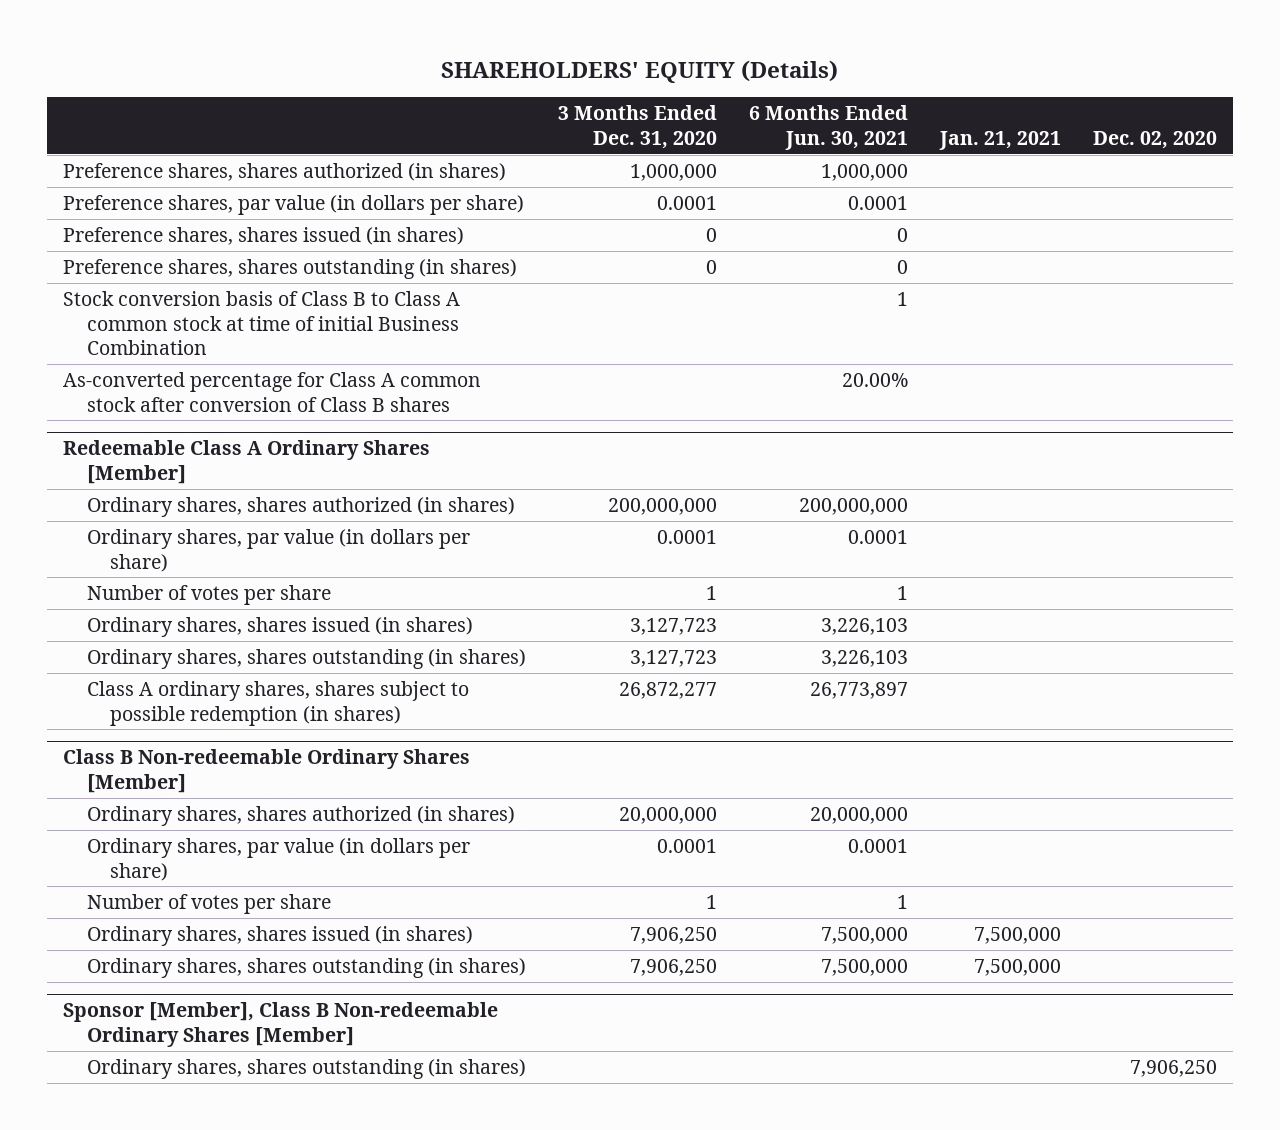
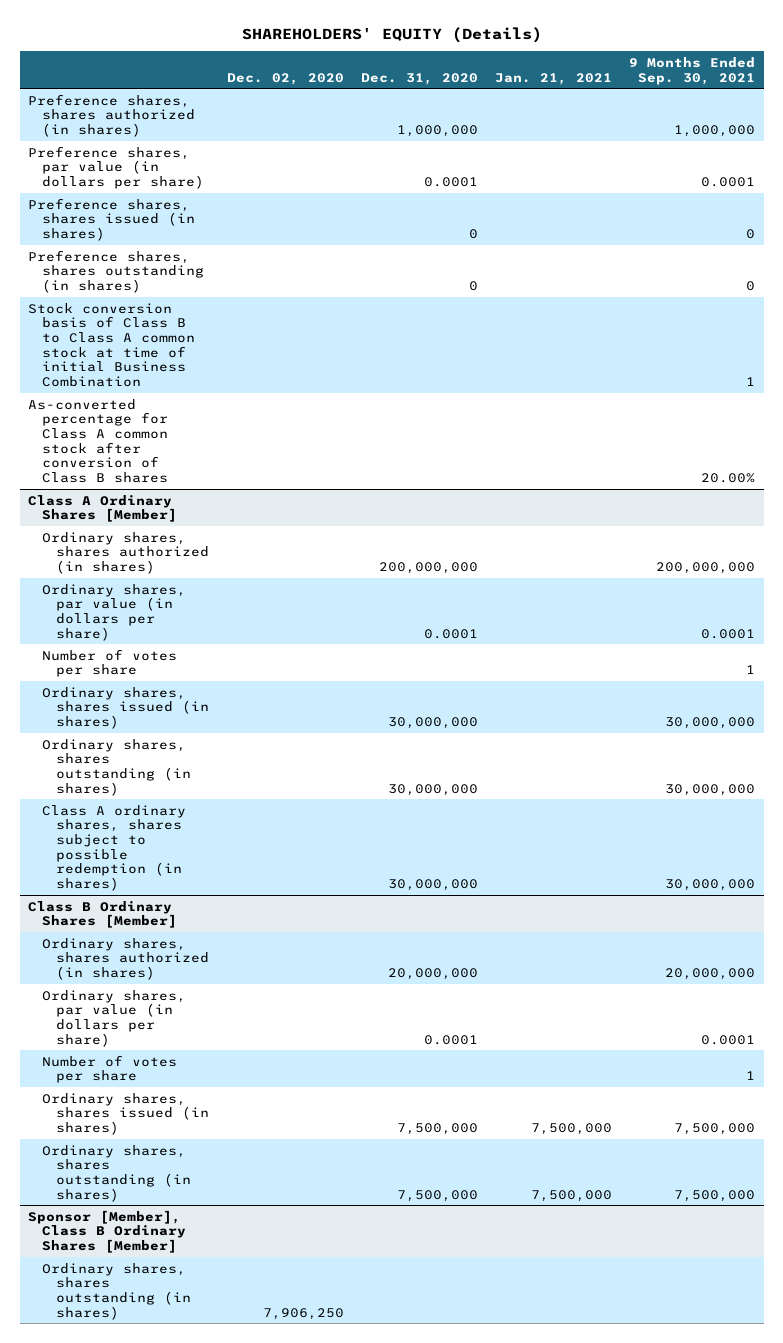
[557,105,717,149] 3 Months Ended Dec. 31, 2020 -> none
[749,105,909,150] 6 Months Ended Jun. 30, 2021 -> none
none -> [360,72,478,85] Dec. 31, 2020
none -> [629,56,756,85] 9 Months Ended Sep. 30, 2021
[63,440,431,484] Redeemable Class A Ordinary Shares [Member] -> [28,494,178,523] Class A Ordinary Shares [Member]
[63,749,471,793] Class B Non-redeemable Ordinary Shares [Member] -> [28,900,178,929] Class B Ordinary Shares [Member]
[63,1002,499,1047] Sponsor [Member], Class B Non-redeemable Ordinary Shares [Member] -> [28,1209,187,1253] Sponsor [Member], Class B Ordinary Shares [Member]

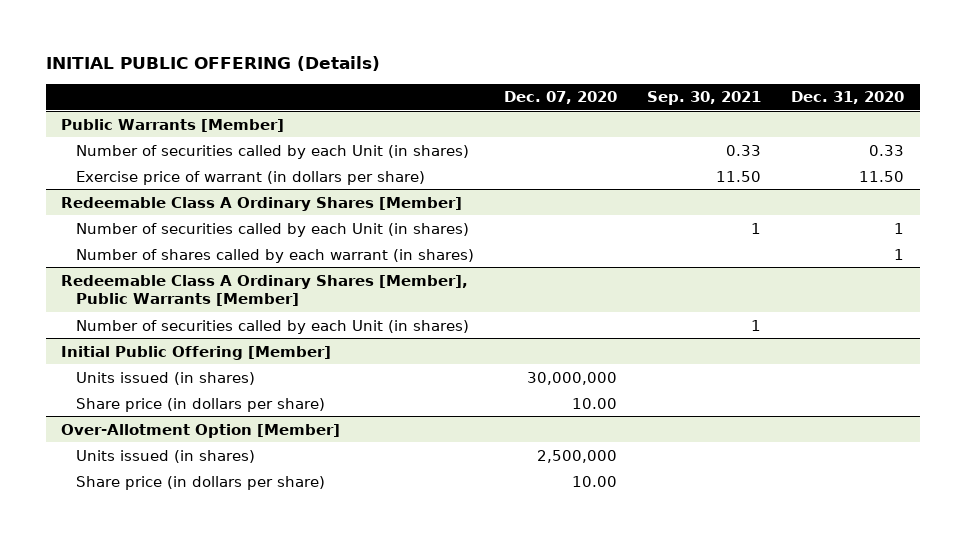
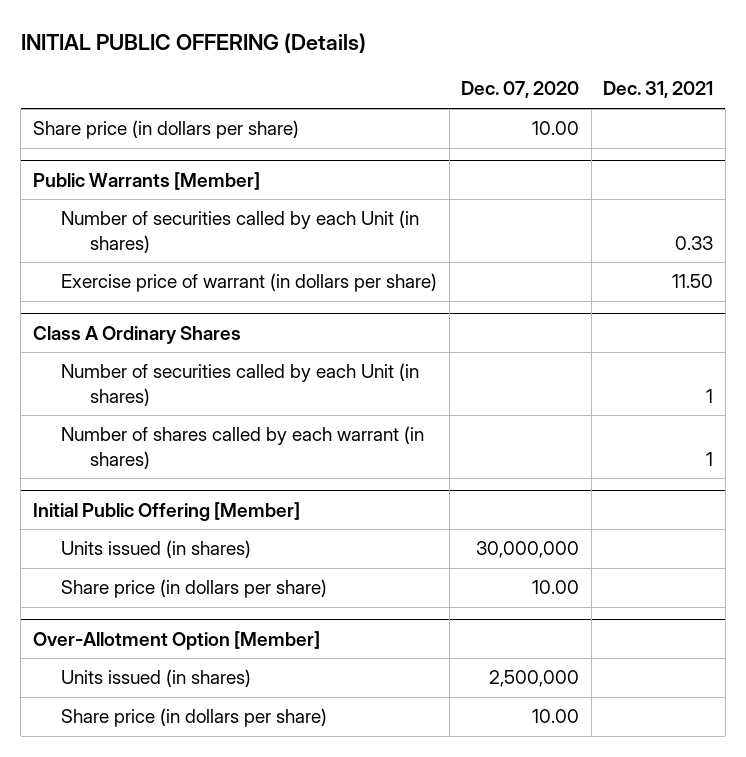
[647,91,762,106] Sep. 30, 2021 -> none
[791,91,905,105] Dec. 31, 2020 -> none
none -> [603,81,714,99] Dec. 31, 2021
none -> [32,120,299,140] Share price (in dollars per share)
[61,196,463,211] Redeemable Class A Ordinary Shares [Member] -> [32,325,241,344] Class A Ordinary Shares
[61,274,469,307] Redeemable Class A Ordinary Shares [Member], Public Warrants [Member] -> none
[75,319,469,334] Number of securities called by each Unit (in shares) -> none

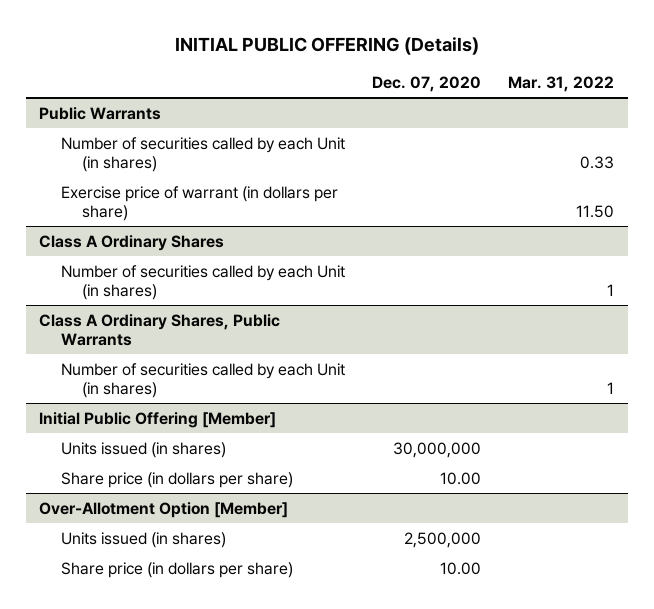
[603,81,714,99] Dec. 31, 2021 -> none
none -> [508,75,615,92] Mar. 31, 2022
[32,120,299,140] Share price (in dollars per share) -> none
[32,171,260,190] Public Warrants [Member] -> [39,106,162,120] Public Warrants
[61,426,425,469] Number of shares called by each warrant (in shares) -> none
none -> [39,313,281,346] Class A Ordinary Shares, Public Warrants
none -> [60,362,345,398] Number of securities called by each Unit (in shares)

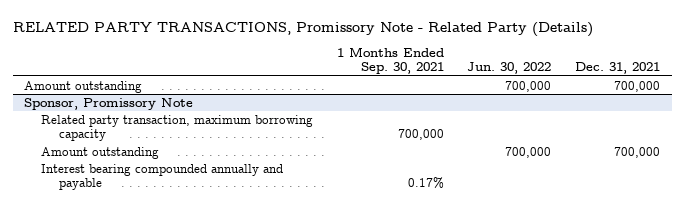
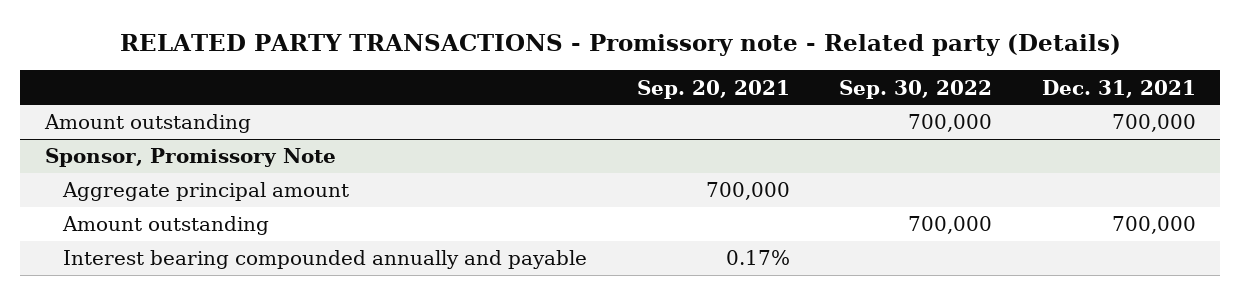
[12,21,593,37] RELATED PARTY TRANSACTIONS, Promissory Note - Related Party (Details) -> [120,33,1122,56] RELATED PARTY TRANSACTIONS - Promissory note - Related party (Details)
[336,46,444,75] 1 Months Ended Sep. 30, 2021 -> none
[467,62,552,75] Jun. 30, 2022 -> none
none -> [636,79,790,99] Sep. 20, 2021
none -> [839,79,993,99] Sep. 30, 2022
[41,114,314,142] Related party transaction, maximum borrowing capacity -> [61,182,349,202] Aggregate principal amount

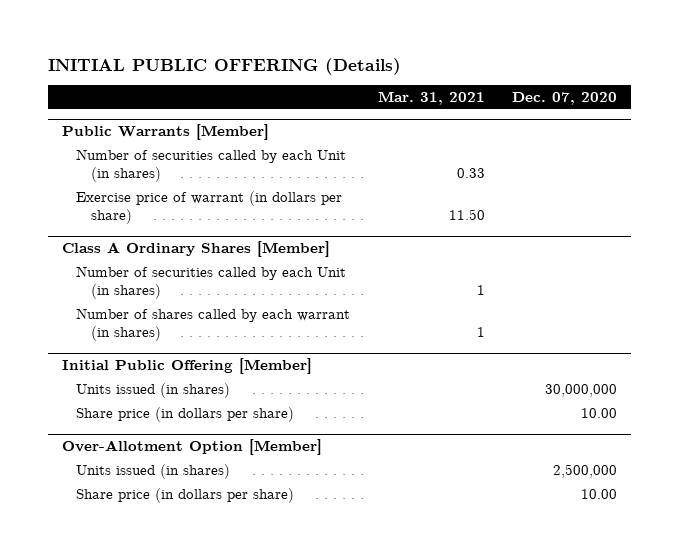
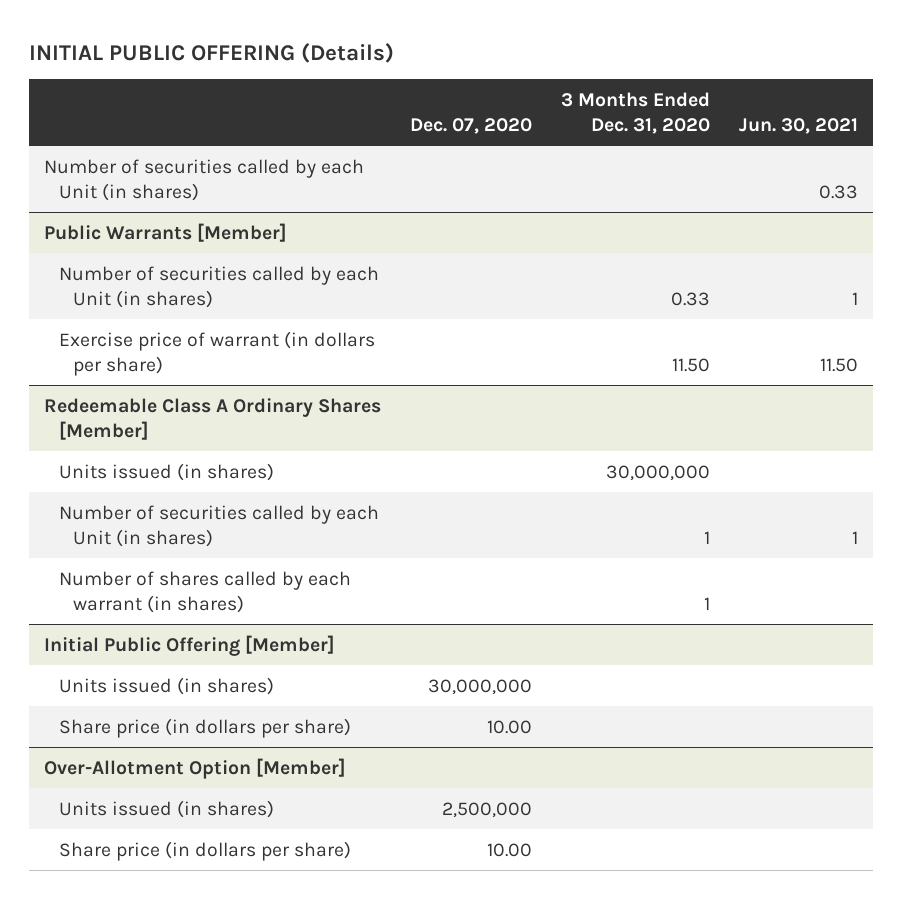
[377,90,485,105] Mar. 31, 2021 -> none
none -> [561,91,711,134] 3 Months Ended Dec. 31, 2020
none -> [739,117,859,134] Jun. 30, 2021
none -> [43,158,364,201] Number of securities called by each Unit (in shares)
[61,240,330,257] Class A Ordinary Shares [Member] -> [43,397,381,440] Redeemable Class A Ordinary Shares [Member]
none -> [58,462,274,481] Units issued (in shares)

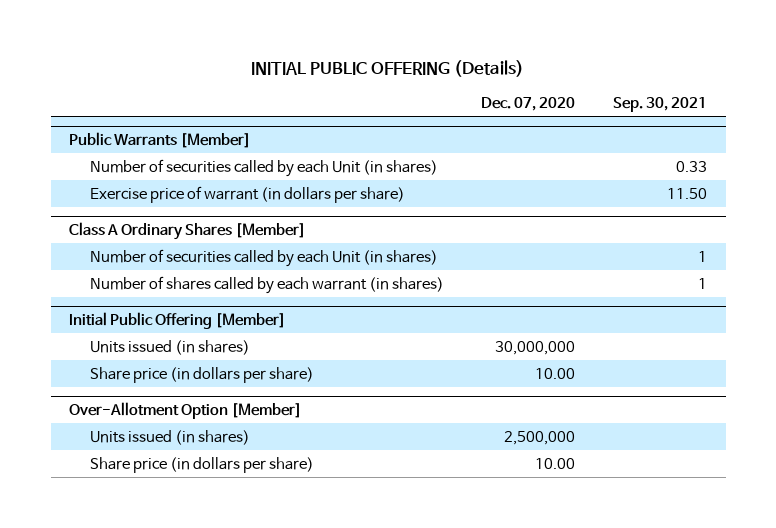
[561,91,711,134] 3 Months Ended Dec. 31, 2020 -> none
[739,117,859,134] Jun. 30, 2021 -> none
none -> [613,96,708,112] Sep. 30, 2021
[43,158,364,201] Number of securities called by each Unit (in shares) -> none
[58,462,274,481] Units issued (in shares) -> none
[43,397,381,440] Redeemable Class A Ordinary Shares [Member] -> [69,222,307,241] Class A Ordinary Shares [Member]

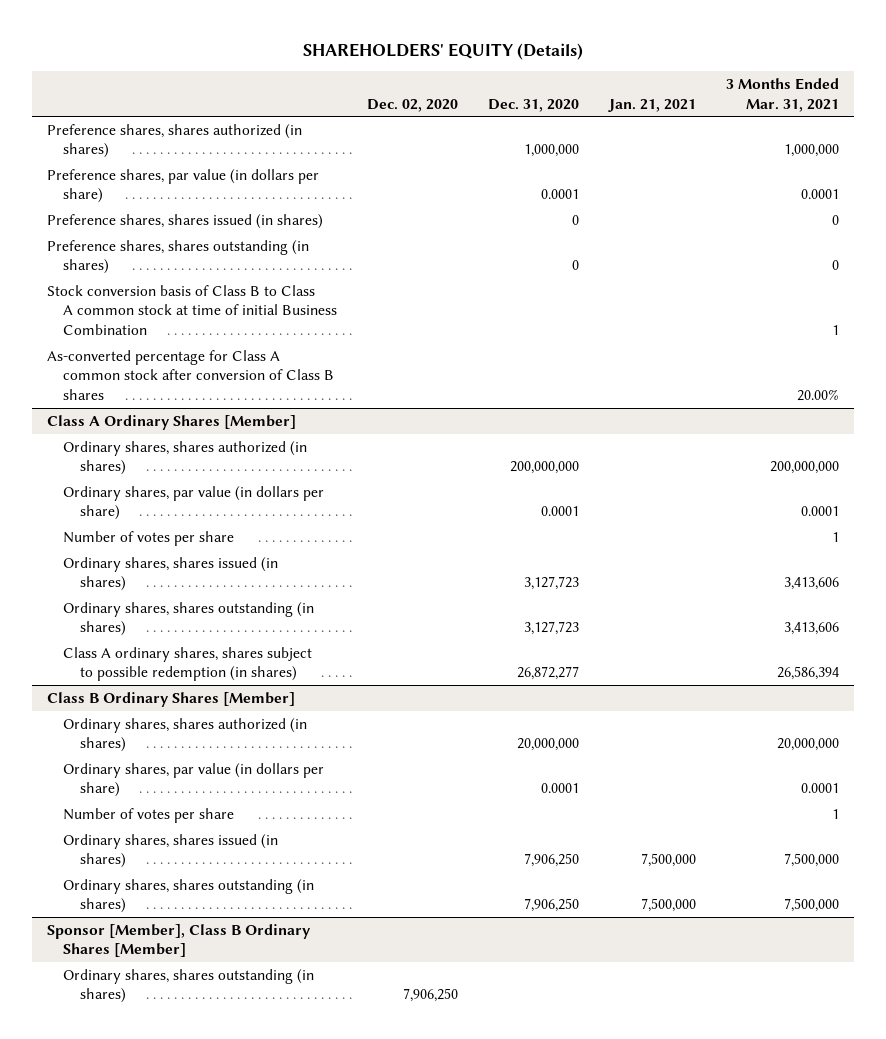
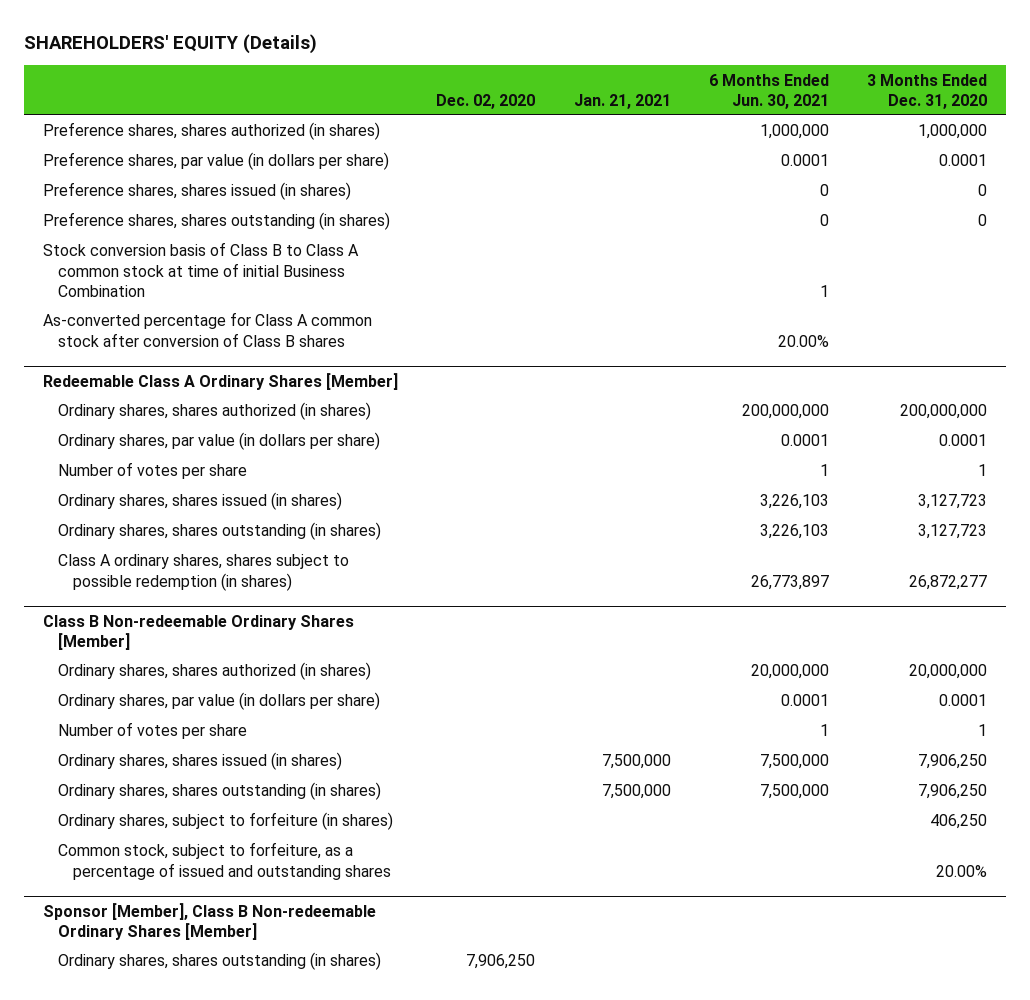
[488,98,580,112] Dec. 31, 2020 -> none
[725,78,839,112] 3 Months Ended Mar. 31, 2021 -> none
none -> [708,73,829,109] 6 Months Ended Jun. 30, 2021
none -> [866,73,987,109] 3 Months Ended Dec. 31, 2020
[46,414,296,430] Class A Ordinary Shares [Member] -> [43,372,399,390] Redeemable Class A Ordinary Shares [Member]
[46,691,295,707] Class B Ordinary Shares [Member] -> [43,614,355,650] Class B Non-redeemable Ordinary Shares [Member]
none -> [58,812,394,831] Ordinary shares, subject to forfeiture (in shares)
none -> [58,842,392,880] Common stock, subject to forfeiture, as a percentage of issued and outstanding shares
[46,923,311,958] Sponsor [Member], Class B Ordinary Shares [Member] -> [43,902,377,940] Sponsor [Member], Class B Non-redeemable Ordinary Shares [Member]

